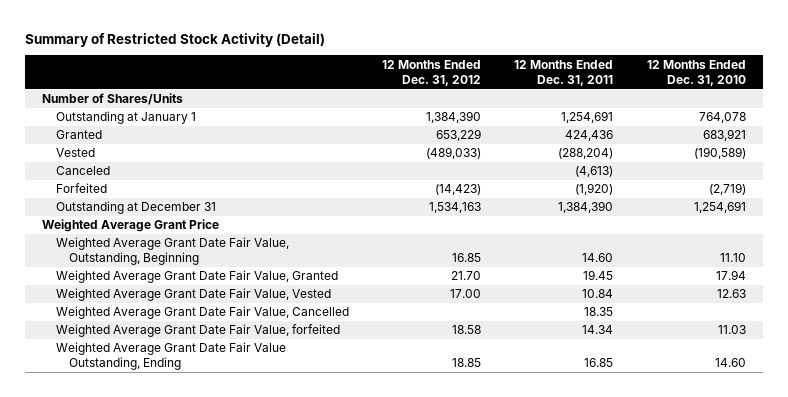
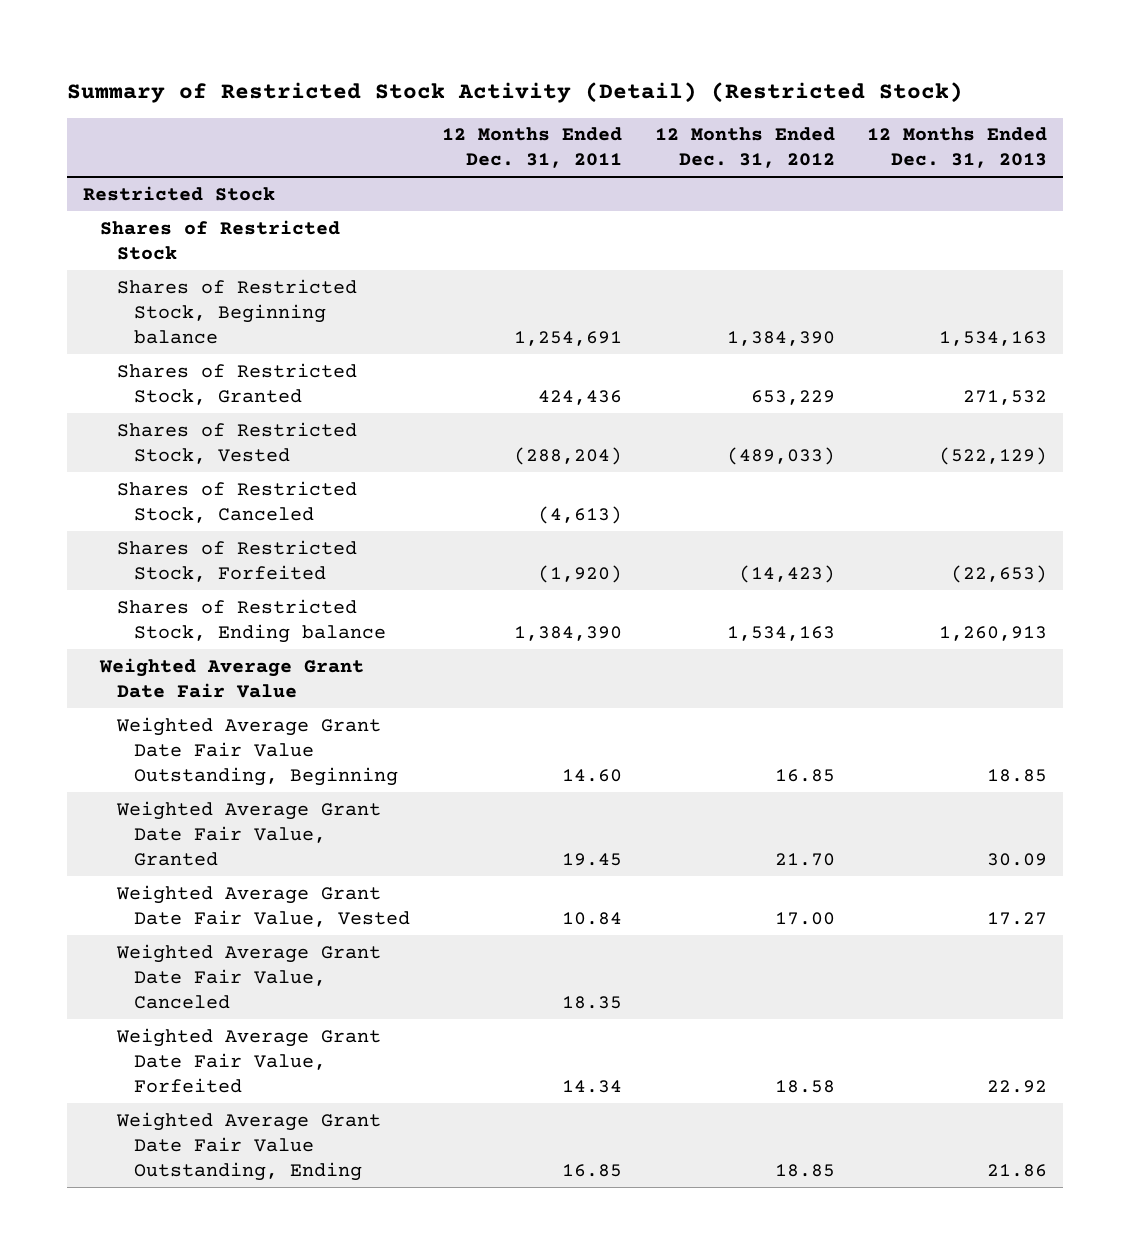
[25,32,326,47] Summary of Restricted Stock Activity (Detail) -> [67,81,964,103] Summary of Restricted Stock Activity (Detail) (Restricted Stock)
[646,59,746,86] 12 Months Ended Dec. 31, 2010 -> none
none -> [867,127,1048,169] 12 Months Ended Dec. 31, 2013
[41,219,219,233] Weighted Average Grant Price -> none
none -> [83,185,276,201] Restricted Stock
[41,93,183,106] Number of Shares/Units -> [100,219,341,260] Shares of Restricted Stock
[55,111,196,125] Outstanding at January 1 -> [117,278,358,344] Shares of Restricted Stock, Beginning balance
[55,130,102,140] Granted -> [117,362,358,405] Shares of Restricted Stock, Granted
[55,148,95,158] Vested -> [117,421,358,464] Shares of Restricted Stock, Vested
[55,166,110,176] Canceled -> [117,480,358,523] Shares of Restricted Stock, Canceled
[55,183,107,194] Forfeited -> [117,539,358,582] Shares of Restricted Stock, Forfeited
[55,201,216,215] Outstanding at December 31 -> [117,598,386,643] Shares of Restricted Stock, Ending balance
none -> [99,657,365,698] Weighted Average Grant Date Fair Value
[55,237,289,266] Weighted Average Grant Date Fair Value, Outstanding, Beginning -> [116,716,398,786] Weighted Average Grant Date Fair Value Outstanding, Beginning
[55,306,349,320] Weighted Average Grant Date Fair Value, Cancelled -> [116,943,382,1009] Weighted Average Grant Date Fair Value, Canceled
[55,324,340,338] Weighted Average Grant Date Fair Value, forfeited -> [116,1027,382,1093] Weighted Average Grant Date Fair Value, Forfeited

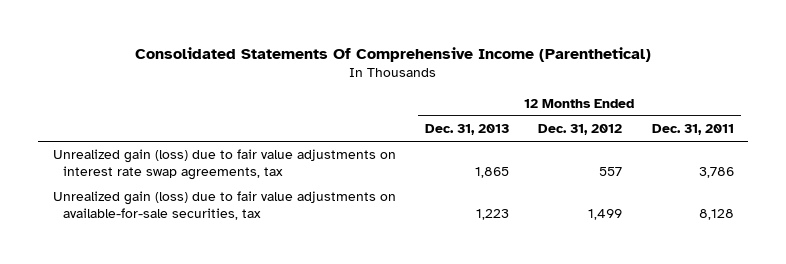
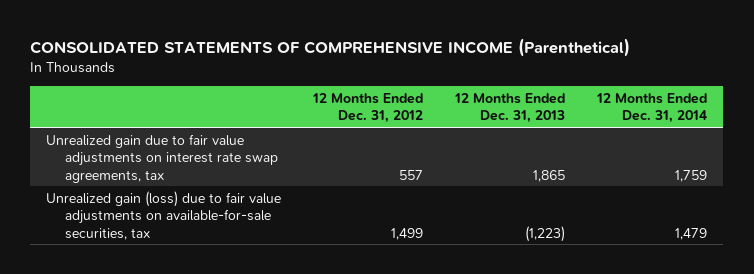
[135,46,652,62] Consolidated Statements Of Comprehensive Income (Parenthetical) -> [30,37,631,57] CONSOLIDATED STATEMENTS OF COMPREHENSIVE INCOME (Parenthetical)
[651,124,734,136] Dec. 31, 2011 -> none
none -> [596,92,708,124] 12 Months Ended Dec. 31, 2014
[52,149,396,180] Unrealized gain (loss) due to fair value adjustments on interest rate swap agreements, tax -> [46,133,278,183] Unrealized gain due to fair value adjustments on interest rate swap agreements, tax
[476,208,510,220] 1,223 -> [525,225,566,242] (1,223)

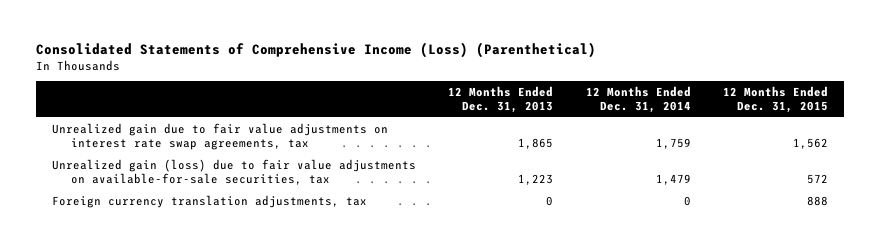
[30,37,631,57] CONSOLIDATED STATEMENTS OF COMPREHENSIVE INCOME (Parenthetical) -> [35,41,596,58] Consolidated Statements of Comprehensive Income (Loss) (Parenthetical)
[312,92,424,124] 12 Months Ended Dec. 31, 2012 -> none
none -> [723,86,829,113] 12 Months Ended Dec. 31, 2015
[525,225,566,242] (1,223) -> [518,173,554,185] 1,223
none -> [52,195,368,209] Foreign currency translation adjustments, tax

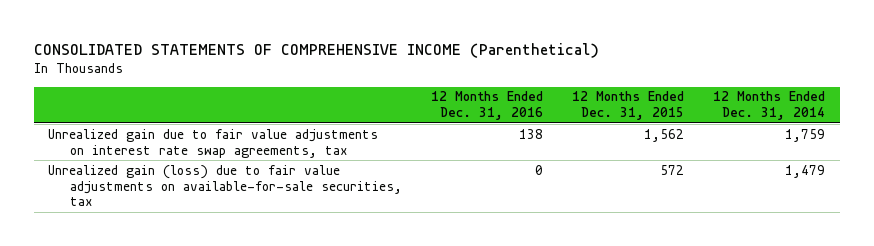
[35,41,596,58] Consolidated Statements of Comprehensive Income (Loss) (Parenthetical) -> [33,42,599,58] CONSOLIDATED STATEMENTS OF COMPREHENSIVE INCOME (Parenthetical)
[448,86,554,113] 12 Months Ended Dec. 31, 2013 -> none
none -> [430,91,543,121] 12 Months Ended Dec. 31, 2016
[52,195,368,209] Foreign currency translation adjustments, tax -> none

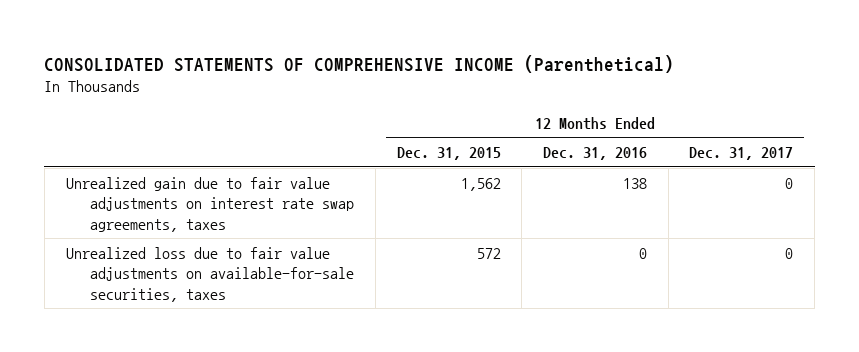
[713,91,826,121] 12 Months Ended Dec. 31, 2014 -> none
none -> [689,147,794,161] Dec. 31, 2017
[48,128,379,158] Unrealized gain due to fair value adjustments on interest rate swap agreements, tax -> [65,176,355,232] Unrealized gain due to fair value adjustments on interest rate swap agreements, taxes
[48,164,402,207] Unrealized gain (loss) due to fair value adjustments on available-for-sale securities, tax -> [65,246,355,302] Unrealized loss due to fair value adjustments on available-for-sale securities, taxes

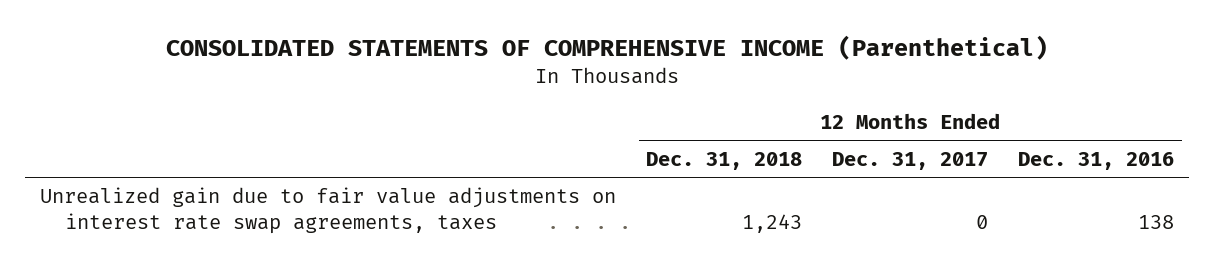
[396,147,501,161] Dec. 31, 2015 -> none
none -> [646,151,803,170] Dec. 31, 2018
[65,246,355,302] Unrealized loss due to fair value adjustments on available-for-sale securities, taxes -> none

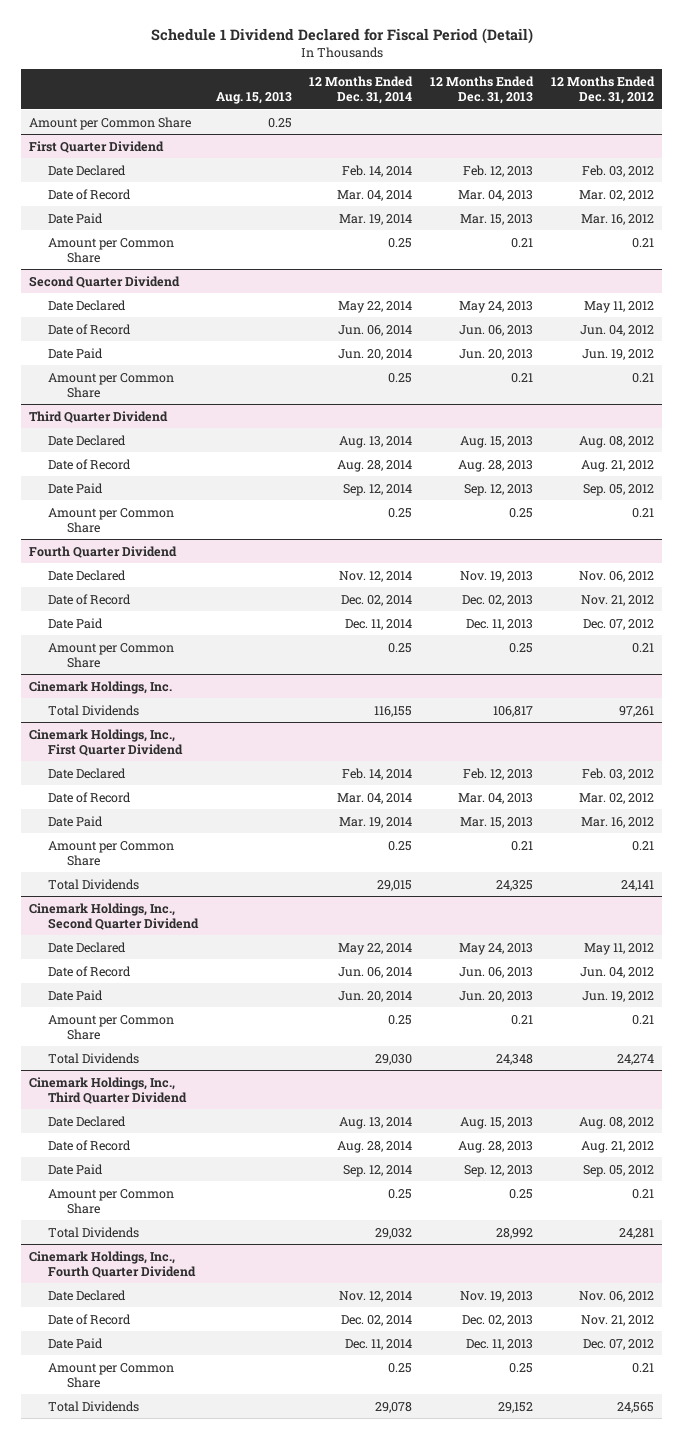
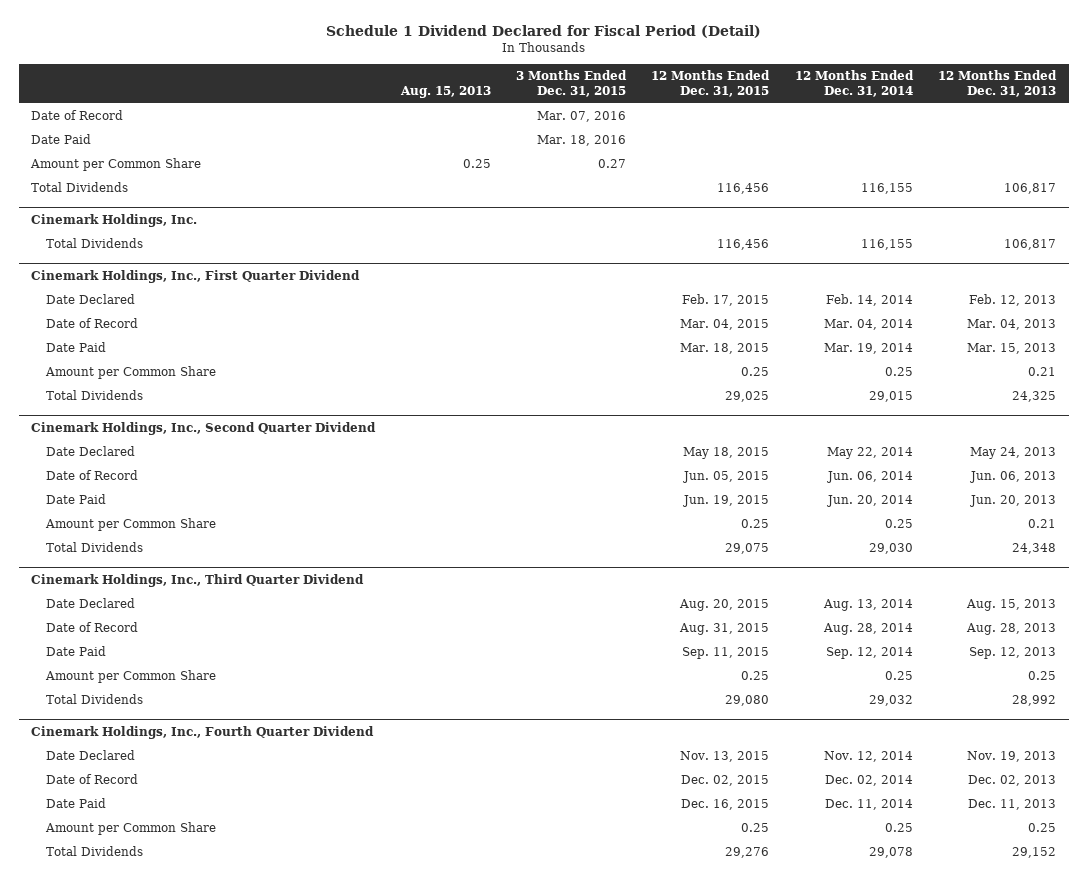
[550,76,655,105] 12 Months Ended Dec. 31, 2012 -> none
none -> [515,69,627,97] 3 Months Ended Dec. 31, 2015
none -> [651,69,771,97] 12 Months Ended Dec. 31, 2015
none -> [31,110,124,121] Date of Record
none -> [31,134,92,145] Date Paid
[29,140,165,153] First Quarter Dividend -> none
[48,164,127,176] Date Declared -> none
[48,188,132,200] Date of Record -> none
[48,212,104,224] Date Paid -> none
[48,237,175,263] Amount per Common Share -> none
[29,275,181,288] Second Quarter Dividend -> none
[48,299,127,311] Date Declared -> none
[48,323,132,335] Date of Record -> none
[48,347,104,359] Date Paid -> none
[48,372,175,398] Amount per Common Share -> none
[29,410,169,423] Third Quarter Dividend -> none
[48,434,127,446] Date Declared -> none
[48,458,132,470] Date of Record -> none
[48,482,104,494] Date Paid -> none
[48,507,175,533] Amount per Common Share -> none
[29,545,178,558] Fourth Quarter Dividend -> none
[48,569,127,581] Date Declared -> none
[48,593,132,605] Date of Record -> none
[48,617,104,629] Date Paid -> none
[48,642,175,668] Amount per Common Share -> none
none -> [31,182,129,193] Total Dividends

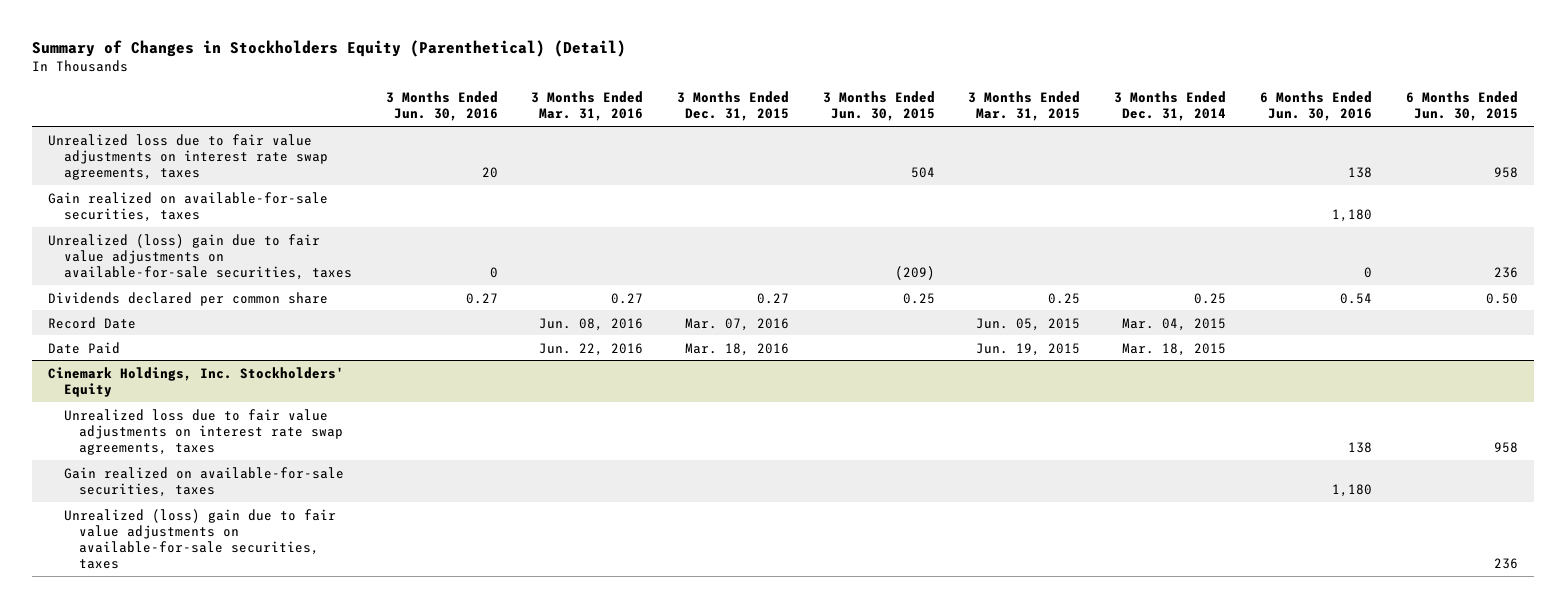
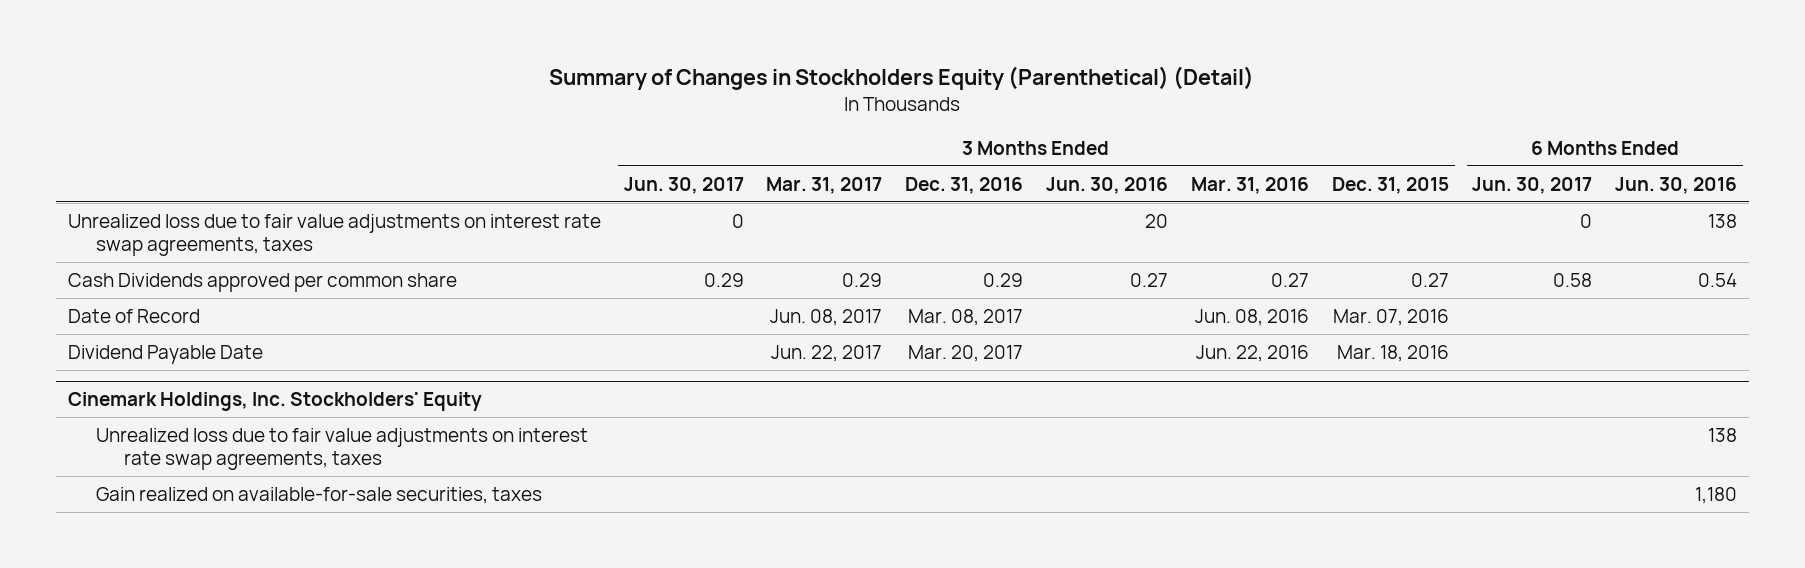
[822,91,935,122] 3 Months Ended Jun. 30, 2015 -> none
[968,91,1081,122] 3 Months Ended Mar. 31, 2015 -> none
[1114,91,1227,122] 3 Months Ended Dec. 31, 2014 -> none
[1405,91,1518,122] 6 Months Ended Jun. 30, 2015 -> none
none -> [623,176,744,194] Jun. 30, 2017
none -> [766,176,883,194] Mar. 31, 2017
none -> [905,176,1024,194] Dec. 31, 2016
none -> [1472,176,1593,194] Jun. 30, 2017
[48,191,329,222] Gain realized on available-for-sale securities, taxes -> none
[48,233,352,280] Unrealized (loss) gain due to fair value adjustments on available-for-sale securities, taxes -> none
[48,291,329,306] Dividends declared per common share -> [67,272,457,292] Cash Dividends approved per common share
[48,316,137,329] Record Date -> [67,308,200,323] Date of Record
[48,341,121,354] Date Paid -> [67,344,263,364] Dividend Payable Date
[63,508,336,569] Unrealized (loss) gain due to fair value adjustments on available-for-sale securities, taxes -> none

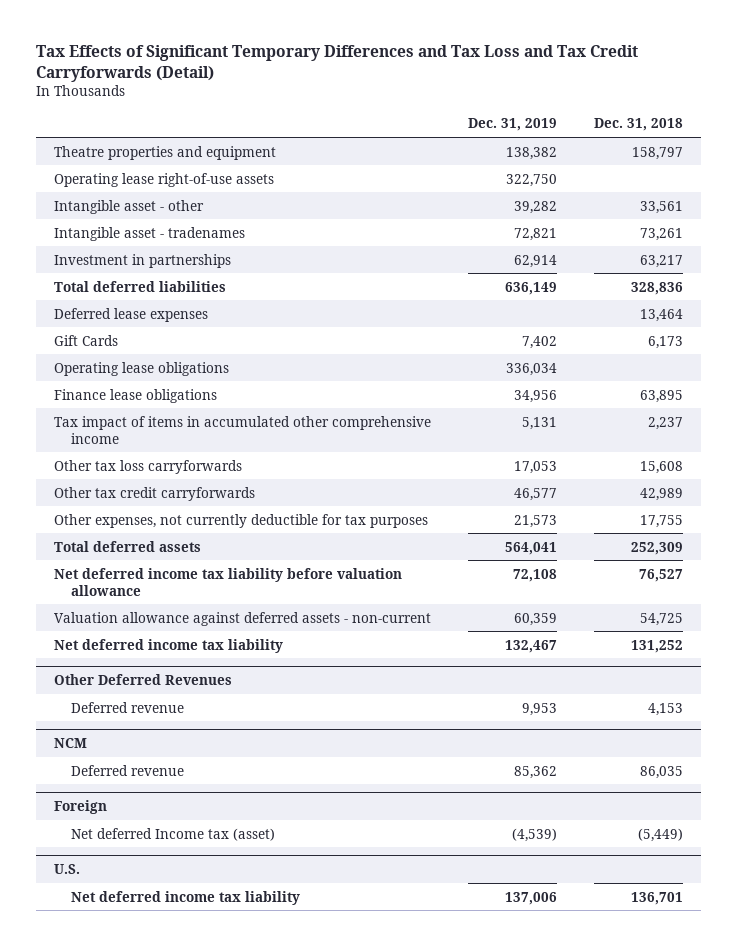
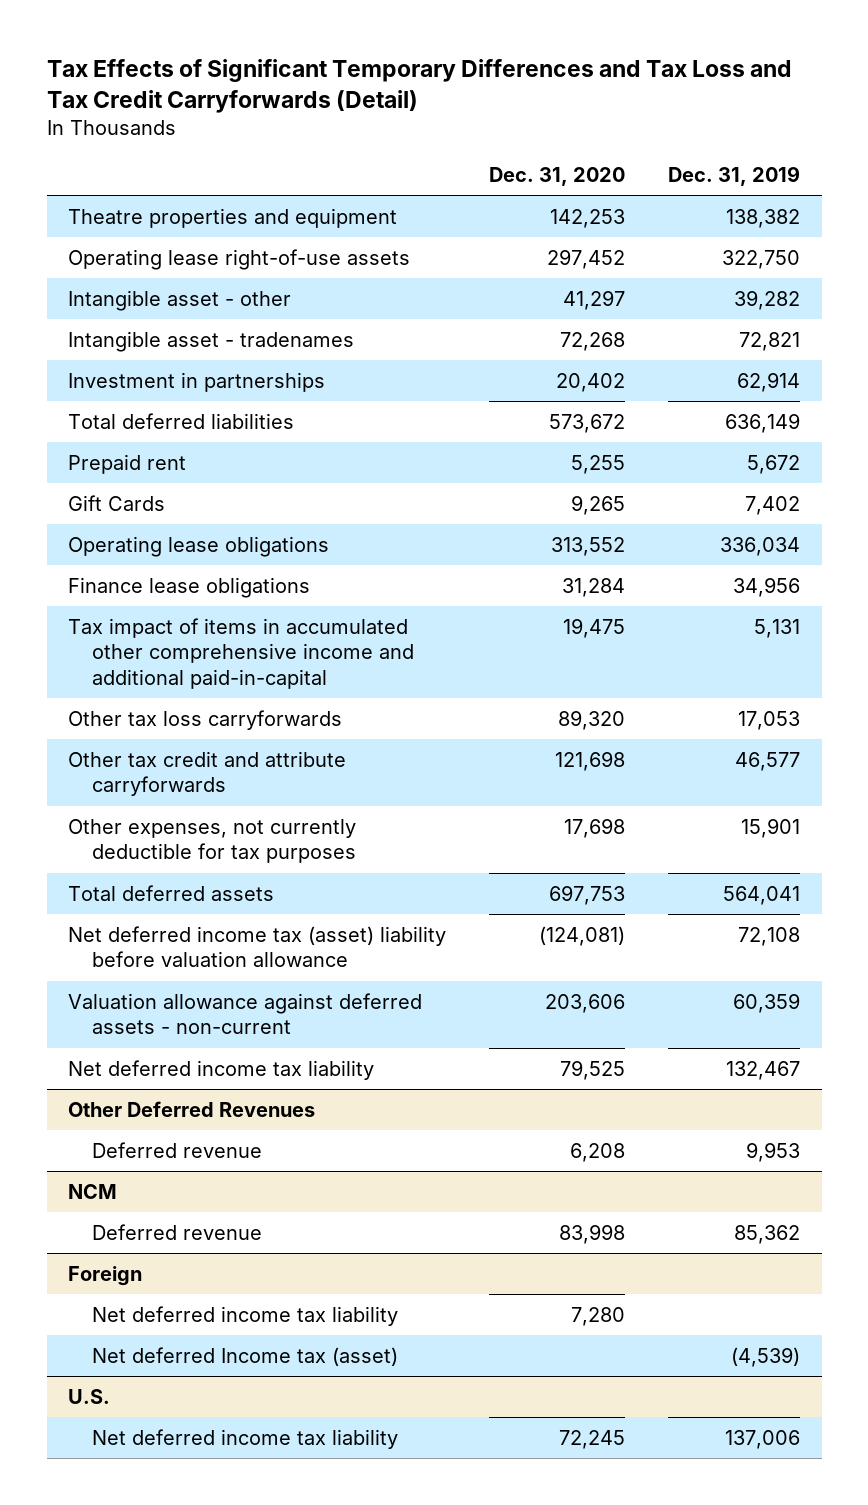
[593,118,683,132] Dec. 31, 2018 -> none
none -> [489,167,626,187] Dec. 31, 2020
[54,307,209,322] Deferred lease expenses -> none
none -> [68,453,187,474] Prepaid rent
[54,415,432,444] Tax impact of items in accumulated other comprehensive income -> [68,617,415,690] Tax impact of items in accumulated other comprehensive income and additional paid-in-capital
[54,486,256,501] Other tax credit carryforwards -> [68,750,347,797] Other tax credit and attribute carryforwards
[513,514,557,528] 21,573 -> [741,817,801,838] 15,901
[54,567,403,596] Net deferred income tax liability before valuation allowance -> [68,925,447,968] Net deferred income tax (asset) liability before valuation allowance
none -> [92,1305,399,1326] Net deferred income tax liability

